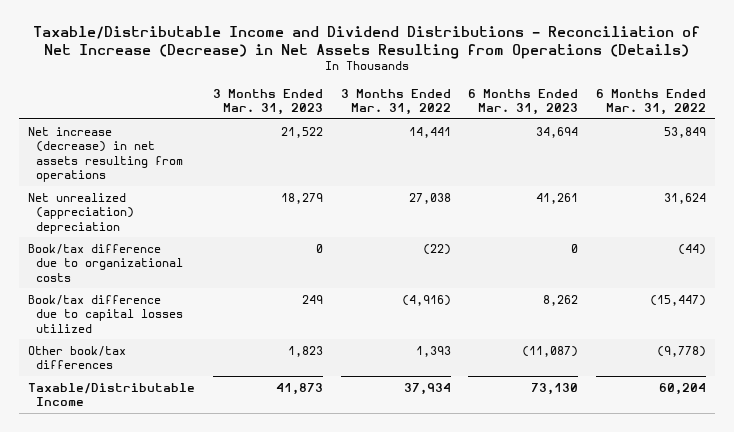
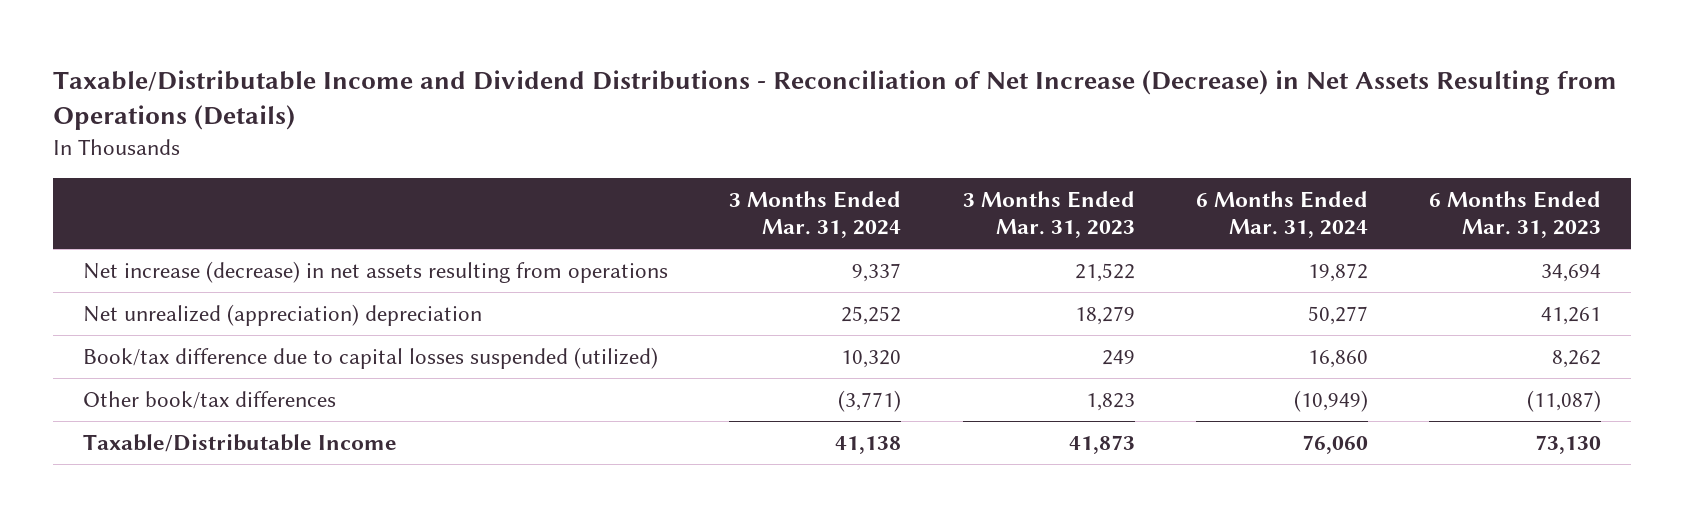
[340,88,451,116] 3 Months Ended Mar. 31, 2022 -> none
[596,88,707,116] 6 Months Ended Mar. 31, 2022 -> none
none -> [729,191,902,238] 3 Months Ended Mar. 31, 2024
none -> [1195,191,1368,238] 6 Months Ended Mar. 31, 2024
[27,243,184,282] Book/tax difference due to organizational costs -> none
[27,294,184,333] Book/tax difference due to capital losses utilized -> [83,347,659,370] Book/tax difference due to capital losses suspended (utilized)

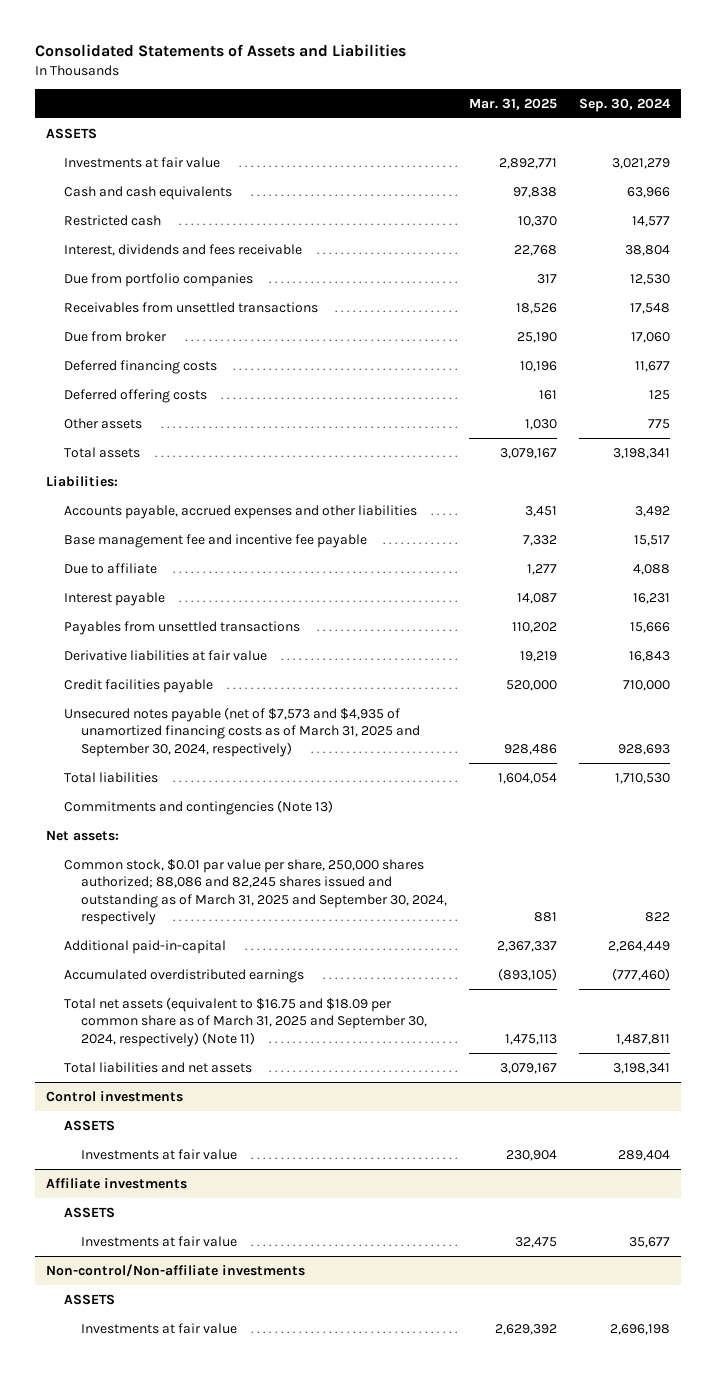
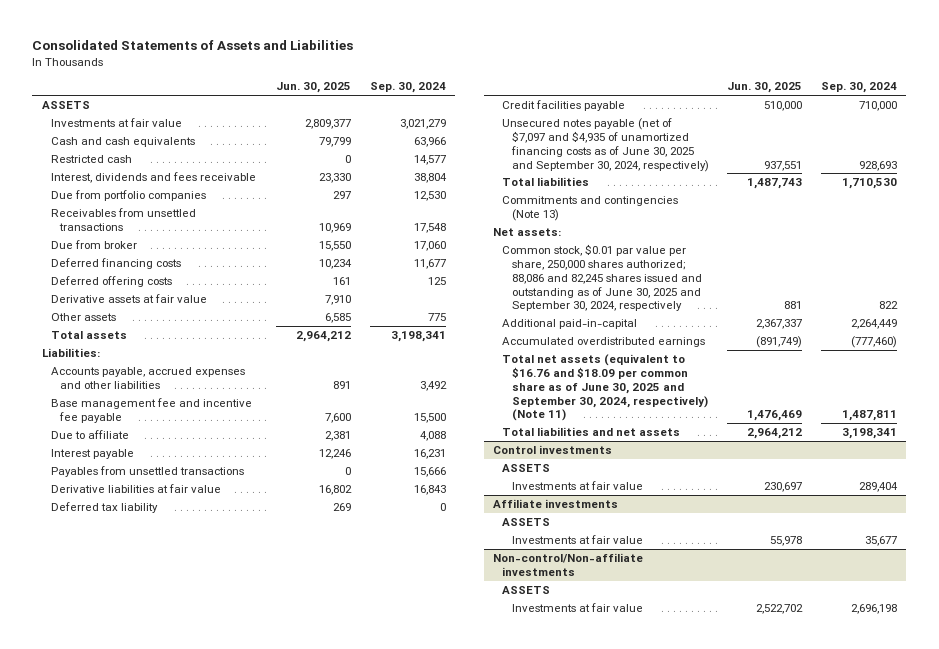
[469,97,558,110] Mar. 31, 2025 -> none
none -> [275,82,351,94] Jun. 30, 2025
none -> [51,293,208,303] Derivative assets at fair value
[633,534,670,546] 15,517 -> [413,412,446,423] 15,500
none -> [51,501,159,513] Deferred tax liability
[63,706,421,757] Unsecured notes payable (net of $7,573 and $4,935 of unamortized financing costs as of March 31, 2025 and September 30, 2024, respectively) -> [502,117,709,172] Unsecured notes payable (net of $7,097 and $4,935 of unamortized financing costs as of June 30, 2025 and September 30, 2024, respectively)
[63,858,448,926] Common stock, $0.01 par value per share, 250,000 shares authorized; 88,086 and 82,245 shares issued and outstanding as of March 31, 2025 and September 30, 2024, respectively -> [502,243,702,312] Common stock, $0.01 par value per share, 250,000 shares authorized; 88,086 and 82,245 shares issued and outstanding as of June 30, 2025 and September 30, 2024, respectively
[63,996,428,1047] Total net assets (equivalent to $16.75 and $18.09 per common share as of March 31, 2025 and September 30, 2024, respectively) (Note 11) -> [502,353,708,422] Total net assets (equivalent to $16.76 and $18.09 per common share as of June 30, 2025 and September 30, 2024, respectively) (Note 11)

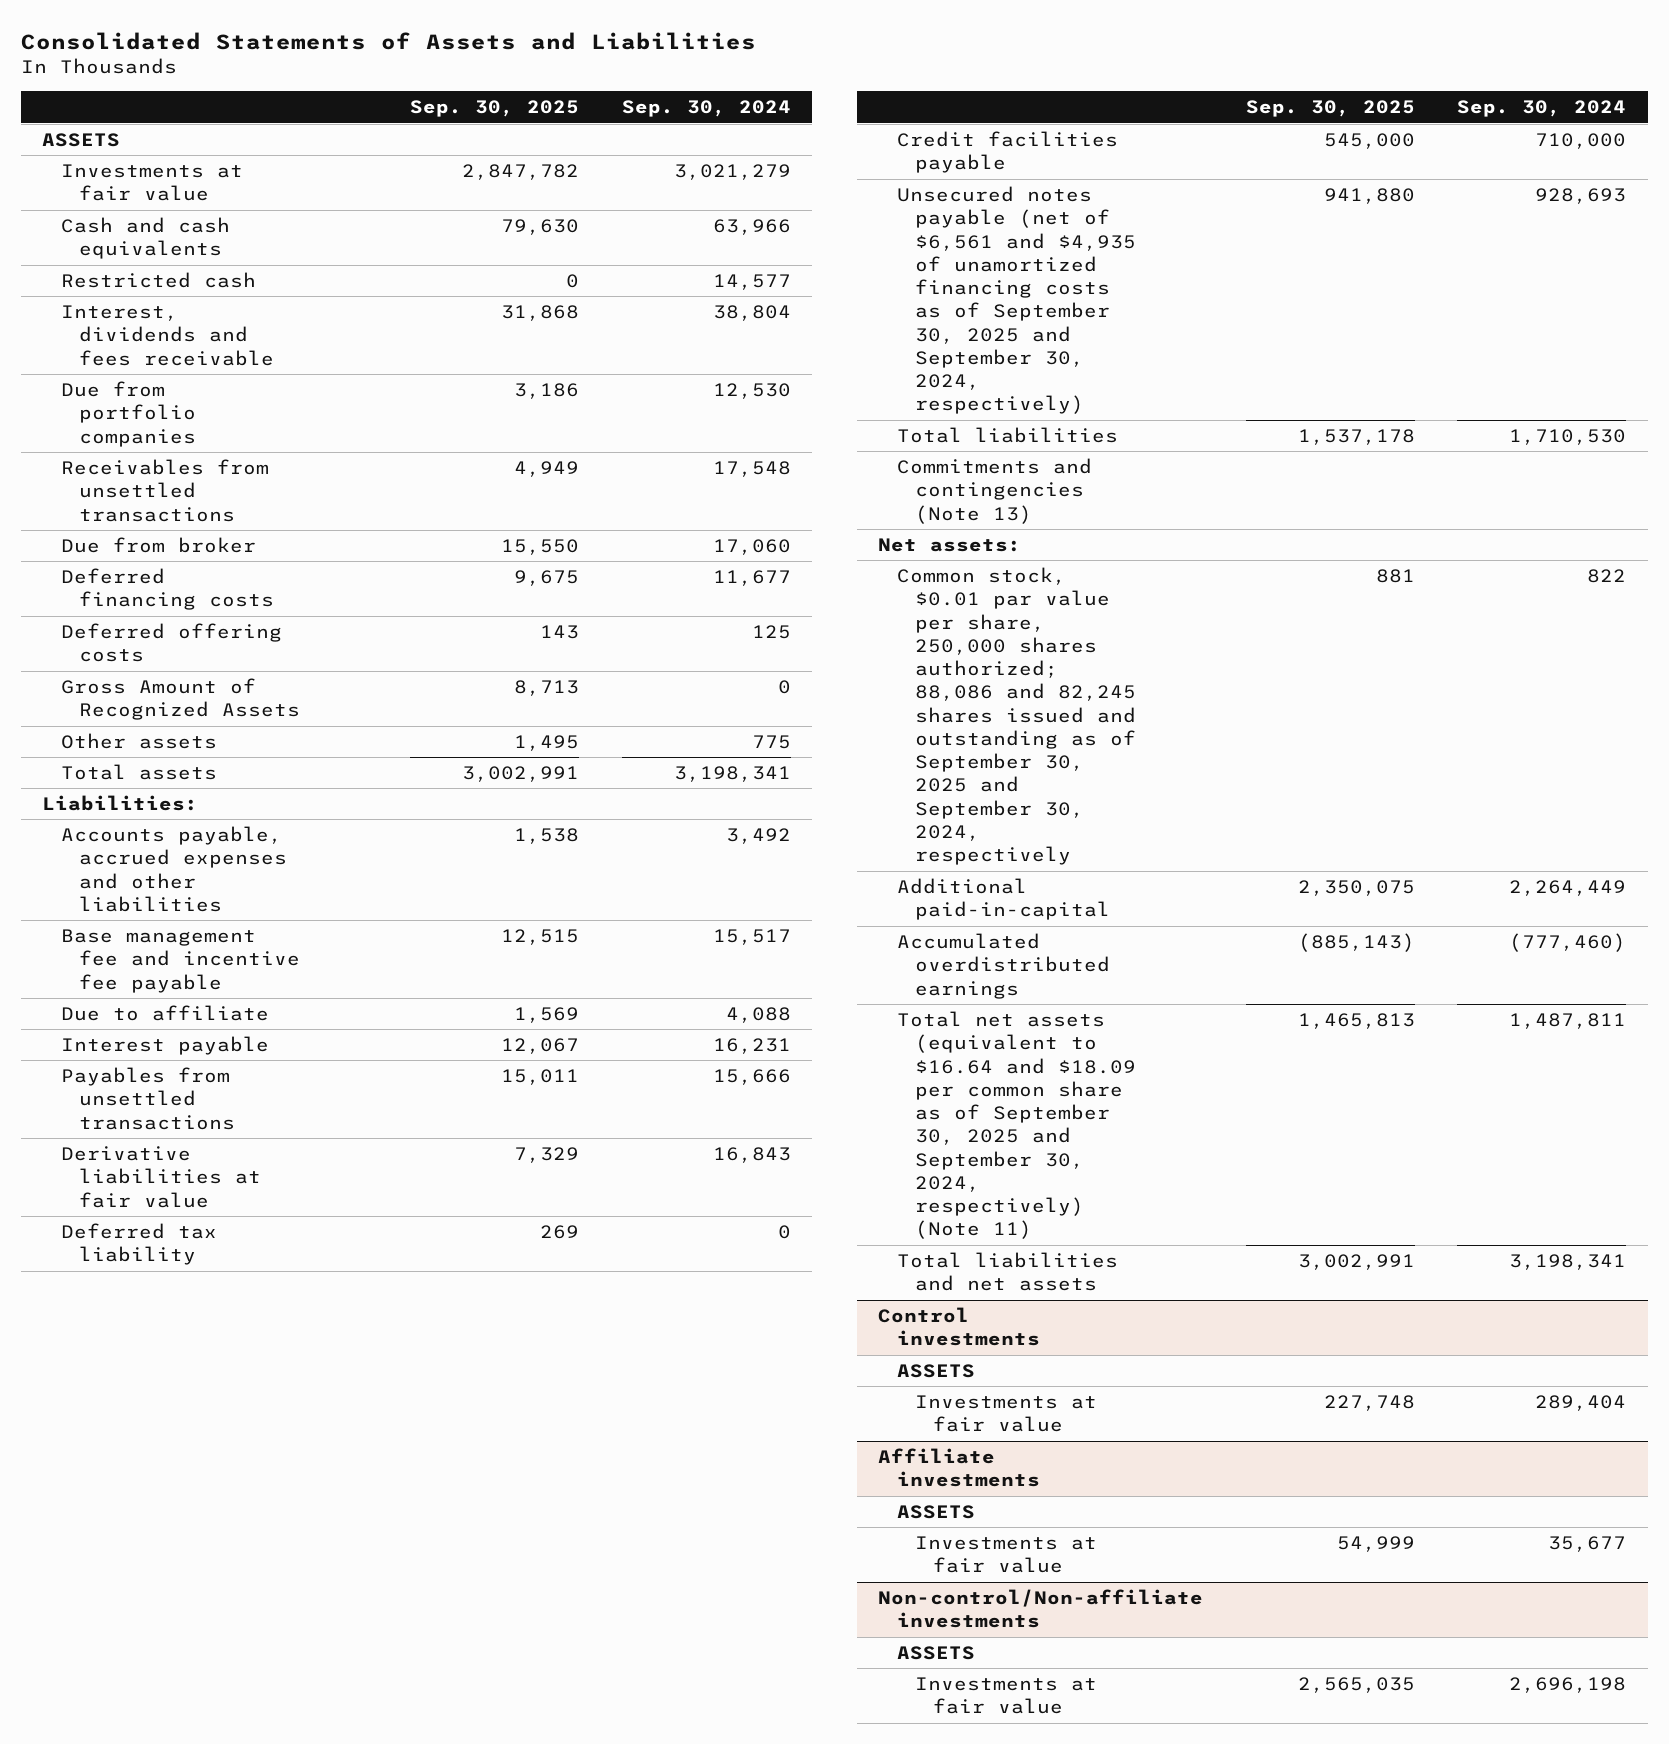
[275,82,351,94] Jun. 30, 2025 -> none
none -> [409,100,579,118] Sep. 30, 2025
[51,293,208,303] Derivative assets at fair value -> none
none -> [60,677,301,721] Gross Amount of Recognized Assets
[413,412,446,423] 15,500 -> [712,928,791,945] 15,517
[502,117,709,172] Unsecured notes payable (net of $7,097 and $4,935 of unamortized financing costs as of June 30, 2025 and September 30, 2024, respectively) -> [896,185,1136,415] Unsecured notes payable (net of $6,561 and $4,935 of unamortized financing costs as of September 30, 2025 and September 30, 2024, respectively)
[502,243,702,312] Common stock, $0.01 par value per share, 250,000 shares authorized; 88,086 and 82,245 shares issued and outstanding as of June 30, 2025 and September 30, 2024, respectively -> [896,566,1136,866] Common stock, $0.01 par value per share, 250,000 shares authorized; 88,086 and 82,245 shares issued and outstanding as of September 30, 2025 and September 30, 2024, respectively
[502,353,708,422] Total net assets (equivalent to $16.76 and $18.09 per common share as of June 30, 2025 and September 30, 2024, respectively) (Note 11) -> [896,1010,1136,1240] Total net assets (equivalent to $16.64 and $18.09 per common share as of September 30, 2025 and September 30, 2024, respectively) (Note 11)

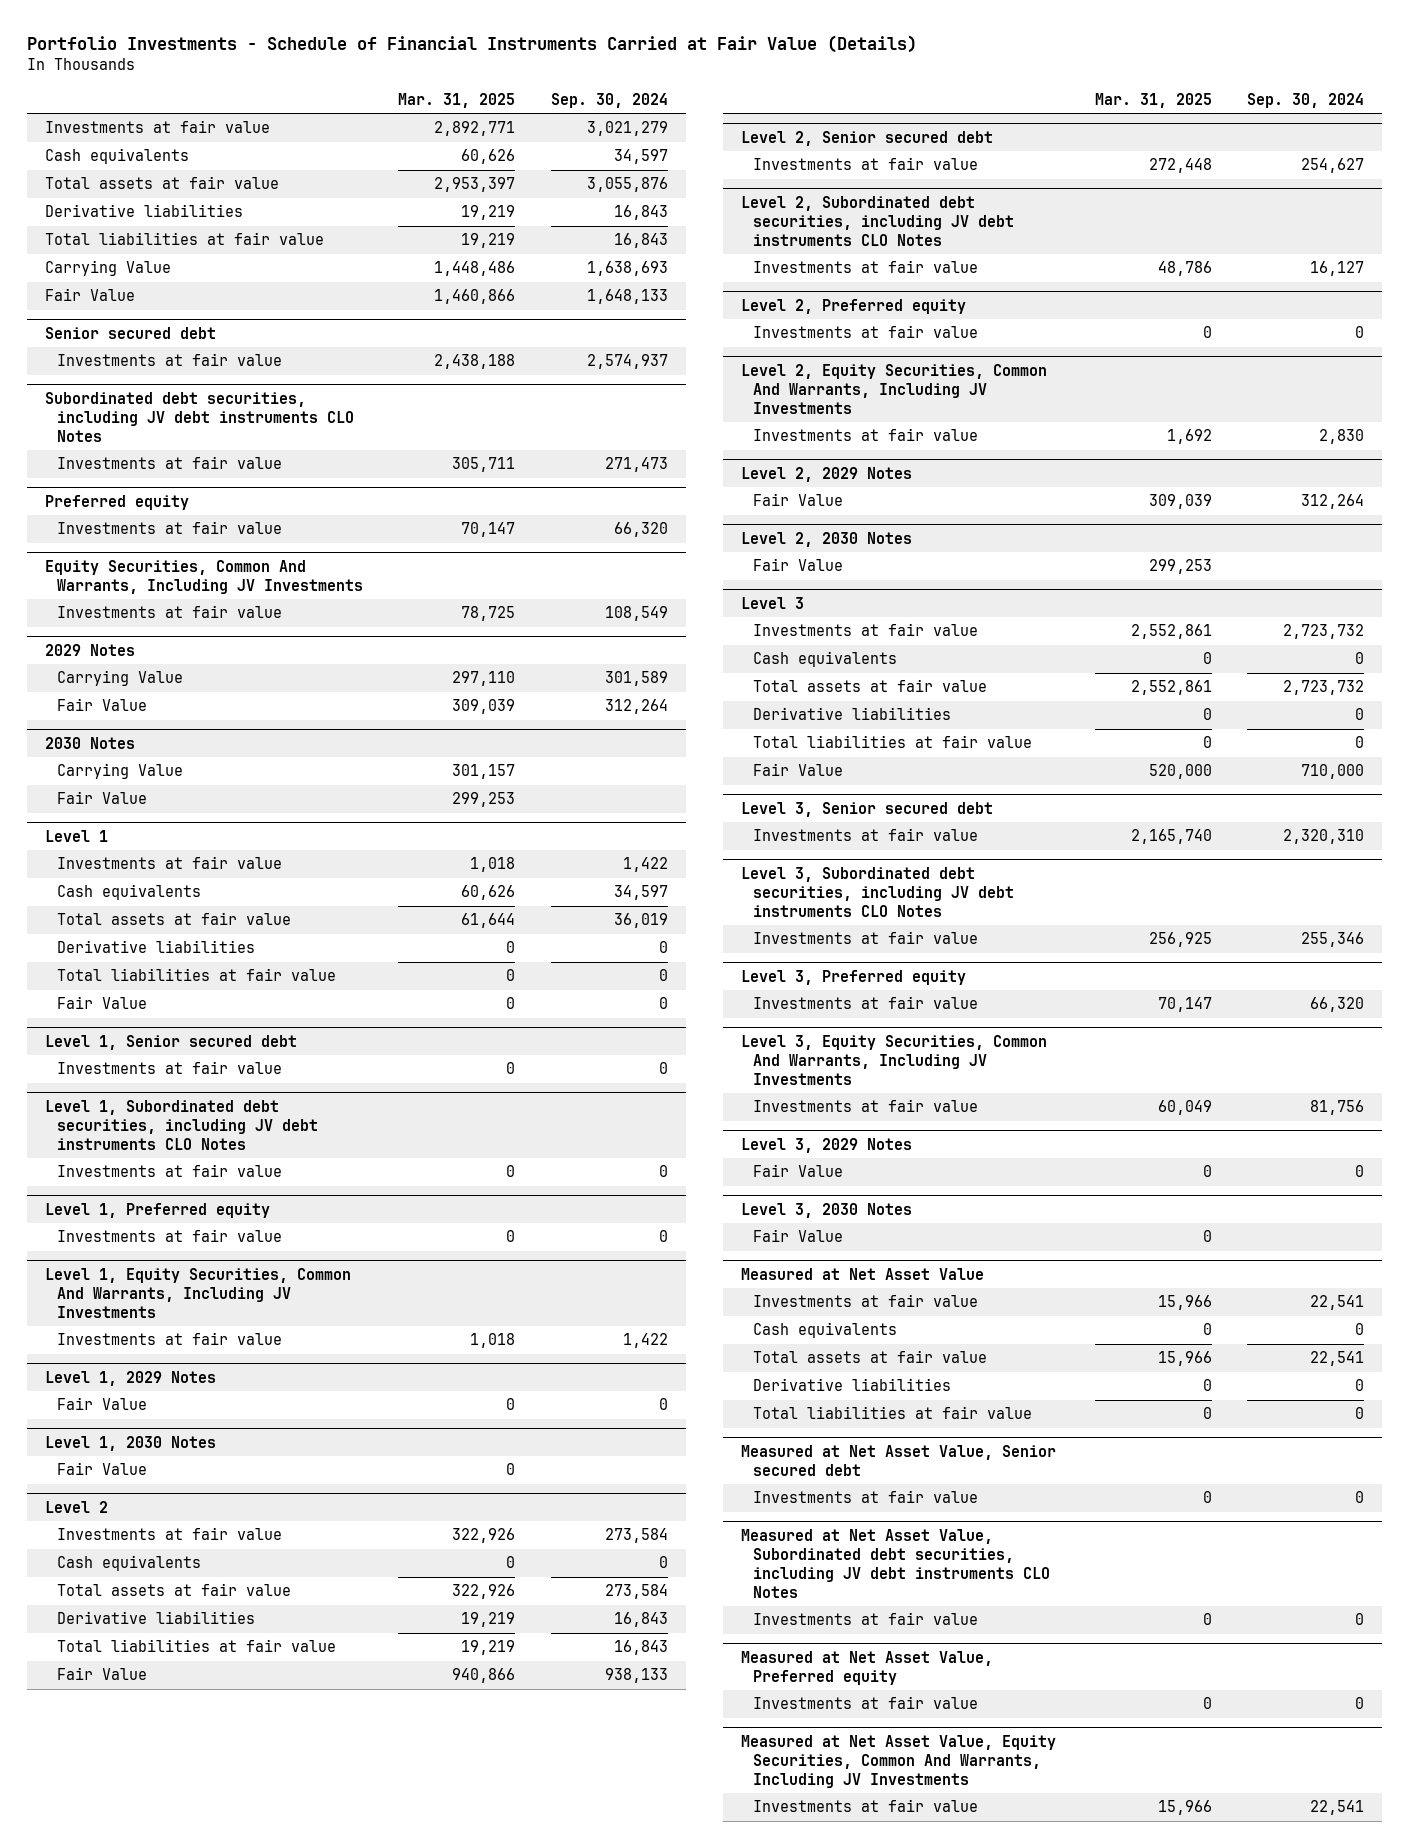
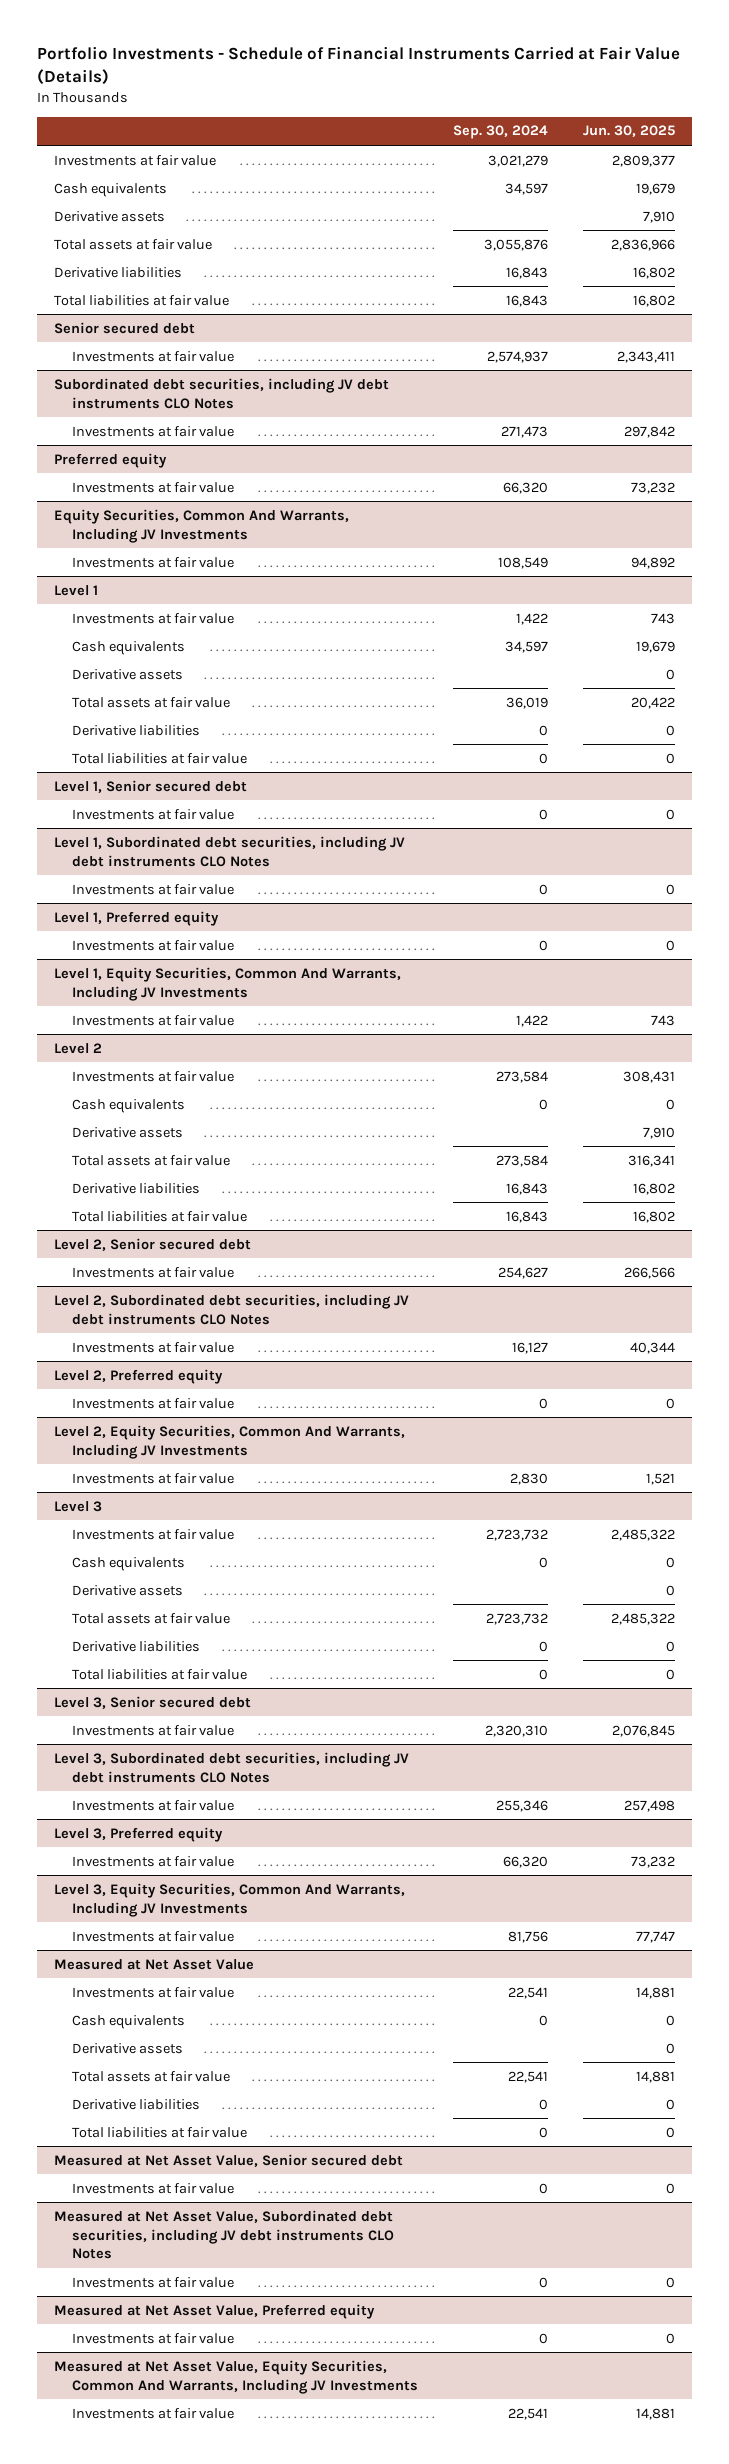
[398,92,516,108] Mar. 31, 2025 -> none
none -> [582,125,675,138] Jun. 30, 2025
none -> [54,210,166,222] Derivative assets
[44,260,171,277] Carrying Value -> none
[44,288,135,302] Fair Value -> none
[44,643,135,656] 2029 Notes -> none
[56,670,183,687] Carrying Value -> none
[56,698,147,712] Fair Value -> none
[44,736,135,749] 2030 Notes -> none
[56,763,183,780] Carrying Value -> none
[56,791,147,805] Fair Value -> none
none -> [71,668,183,680] Derivative assets
[56,996,147,1010] Fair Value -> none
[44,1370,216,1386] Level 1, 2029 Notes -> none
[56,1397,147,1411] Fair Value -> none
[44,1435,216,1451] Level 1, 2030 Notes -> none
[56,1462,147,1476] Fair Value -> none
none -> [71,1126,183,1138] Derivative assets
[56,1667,147,1681] Fair Value -> none
[740,466,912,482] Level 2, 2029 Notes -> none
[753,493,844,507] Fair Value -> none
[740,531,912,547] Level 2, 2030 Notes -> none
[753,558,844,572] Fair Value -> none
none -> [71,1584,183,1596] Derivative assets
[753,763,844,777] Fair Value -> none
[740,1137,912,1153] Level 3, 2029 Notes -> none
[753,1164,844,1178] Fair Value -> none
[740,1202,912,1218] Level 3, 2030 Notes -> none
[753,1229,844,1243] Fair Value -> none
none -> [71,2042,183,2054] Derivative assets

